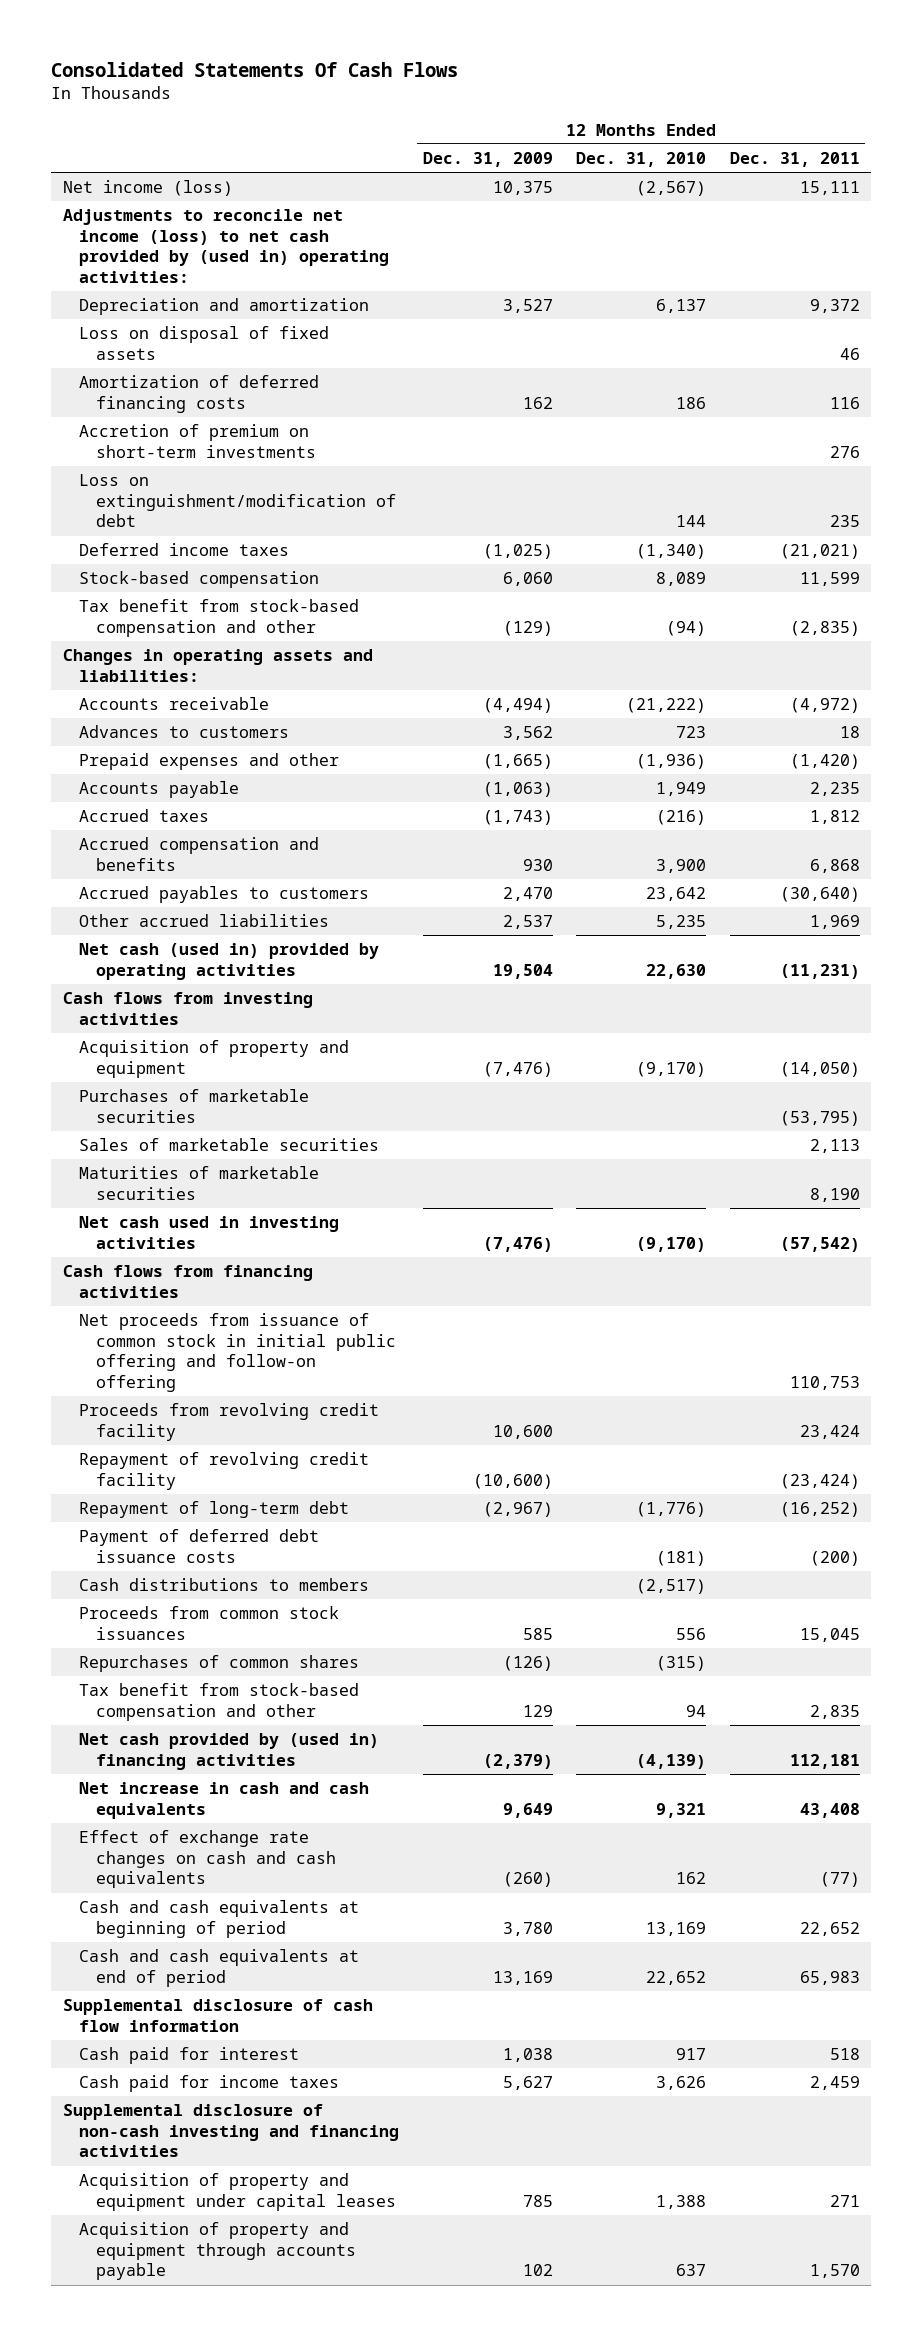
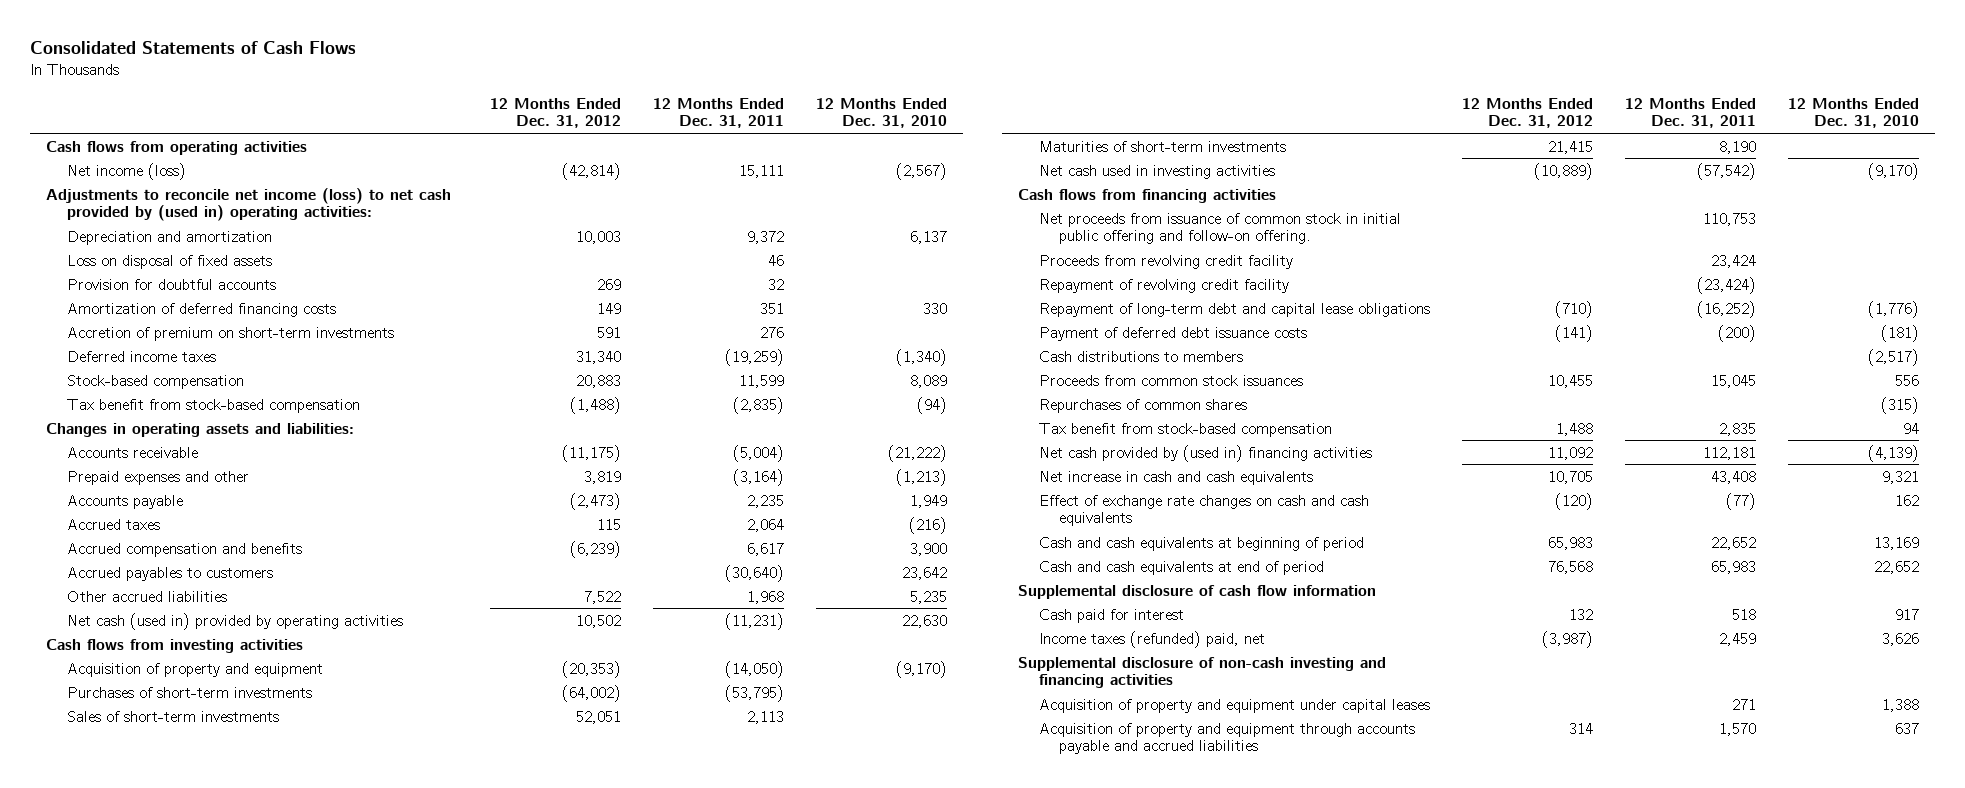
[51,61,459,77] Consolidated Statements Of Cash Flows -> [30,41,357,55] Consolidated Statements of Cash Flows
[422,151,553,167] Dec. 31, 2009 -> none
none -> [489,97,621,129] 12 Months Ended Dec. 31, 2012
none -> [46,140,308,155] Cash flows from operating activities
none -> [66,278,276,290] Provision for doubtful accounts
[676,396,707,409] 186 -> [922,302,947,314] 330
[829,396,860,409] 116 -> [759,302,784,314] 351
[79,474,397,528] Loss on extinguishment/modification of debt -> none
[779,544,860,560] (21,021) -> [724,348,784,366] (19,259)
[79,599,360,637] Tax benefit from stock-based compensation and other -> [66,398,360,413] Tax benefit from stock-based compensation
[79,725,290,739] Advances to customers -> none
[789,698,860,714] (4,972) -> [732,444,784,462] (5,004)
[636,754,707,770] (1,936) -> [895,468,947,486] (1,213)
[789,754,860,770] (1,420) -> [732,468,784,486] (3,164)
[809,810,860,825] 1,812 -> [746,518,784,532] 2,064
[809,858,860,873] 6,868 -> [746,542,784,556] 6,617
[809,915,860,930] 1,969 -> [746,590,784,604] 1,968
[79,1089,310,1123] Purchases of marketable securities -> [66,686,312,698] Purchases of short-term investments
[79,1138,380,1152] Sales of marketable securities -> [66,710,279,722] Sales of short-term investments
[79,1166,320,1200] Maturities of marketable securities -> [1038,140,1286,152] Maturities of short-term investments
[79,1313,397,1393] Net proceeds from issuance of common stock in initial public offering and follow-on offering -> [1038,212,1401,245] Net proceeds from issuance of common stock in initial public offering and follow-on offering.
[79,1501,350,1519] Repayment of long-term debt -> [1038,302,1430,317] Repayment of long-term debt and capital lease obligations
[79,1683,360,1721] Tax benefit from stock-based compensation and other -> [1038,422,1332,437] Tax benefit from stock-based compensation
[79,2075,340,2093] Cash paid for income taxes -> [1038,630,1265,648] Income taxes (refunded) paid, net
[79,2222,357,2281] Acquisition of property and equipment through accounts payable -> [1038,722,1415,755] Acquisition of property and equipment through accounts payable and accrued liabilities

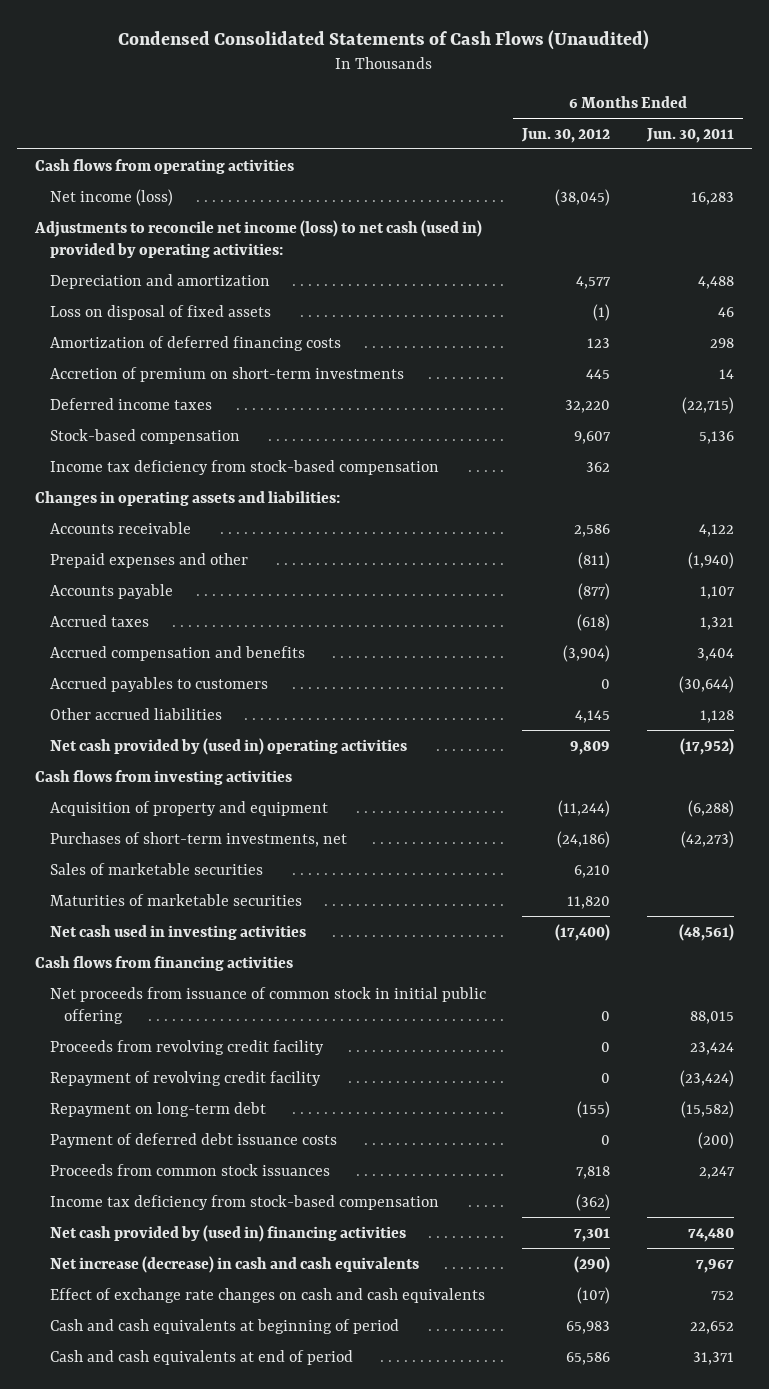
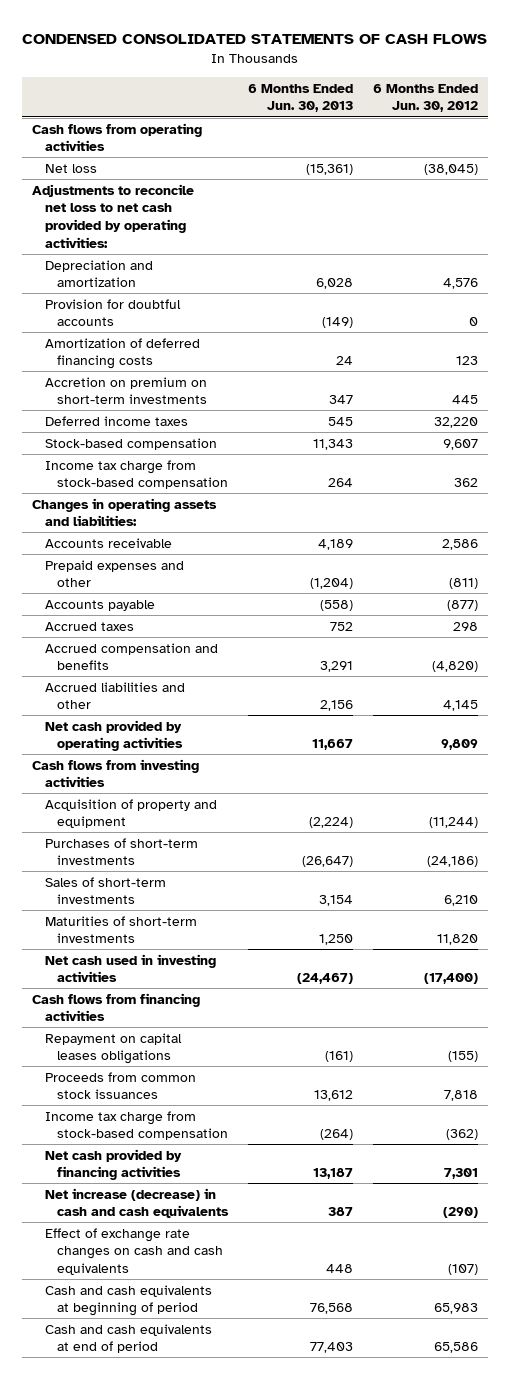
[118,29,650,50] Condensed Consolidated Statements of Cash Flows (Unaudited) -> [21,33,487,44] CONDENSED CONSOLIDATED STATEMENTS OF CASH FLOWS
[645,127,734,143] Jun. 30, 2011 -> none
none -> [247,83,353,113] 6 Months Ended Jun. 30, 2013
[49,304,271,320] Loss on disposal of fixed assets -> none
[49,188,173,206] Net income (loss) -> [44,163,97,173] Net loss
[34,219,483,259] Adjustments to reconcile net income (loss) to net cash (used in) provided by operating activities: -> [31,183,194,248] Adjustments to reconcile net loss to net cash provided by operating activities:
[576,275,612,289] 4,577 -> [442,278,478,290] 4,576
none -> [44,298,181,327] Provision for doubtful accounts
[49,366,404,382] Accretion of premium on short-term investments -> [44,376,208,405] Accretion on premium on short-term investments
[49,459,439,475] Income tax deficiency from stock-based compensation -> [44,459,229,490] Income tax charge from stock-based compensation
[49,676,268,692] Accrued payables to customers -> none
[577,613,611,631] (618) -> [452,621,478,631] 298
[563,644,611,662] (3,904) -> [431,661,478,673] (4,820)
[49,707,222,720] Other accrued liabilities -> [44,681,185,710] Accrued liabilities and other
[49,737,407,755] Net cash provided by (used in) operating activities -> [44,719,184,752] Net cash provided by operating activities
[49,831,347,847] Purchases of short-term investments, net -> [44,837,198,866] Purchases of short-term investments
[49,862,263,875] Sales of marketable securities -> [44,876,166,905] Sales of short-term investments
[49,893,302,906] Maturities of marketable securities -> [44,915,197,944] Maturities of short-term investments
[49,986,486,1025] Net proceeds from issuance of common stock in initial public offering -> none
[49,1039,324,1055] Proceeds from revolving credit facility -> none
[49,1070,321,1086] Repayment of revolving credit facility -> none
[49,1132,337,1148] Payment of deferred debt issuance costs -> none
[49,1101,266,1117] Repayment on long-term debt -> [44,1032,182,1065] Repayment on capital leases obligations
[49,1194,439,1210] Income tax deficiency from stock-based compensation -> [44,1110,229,1141] Income tax charge from stock-based compensation
[49,1224,406,1242] Net cash provided by (used in) financing activities -> [44,1148,182,1181] Net cash provided by financing activities

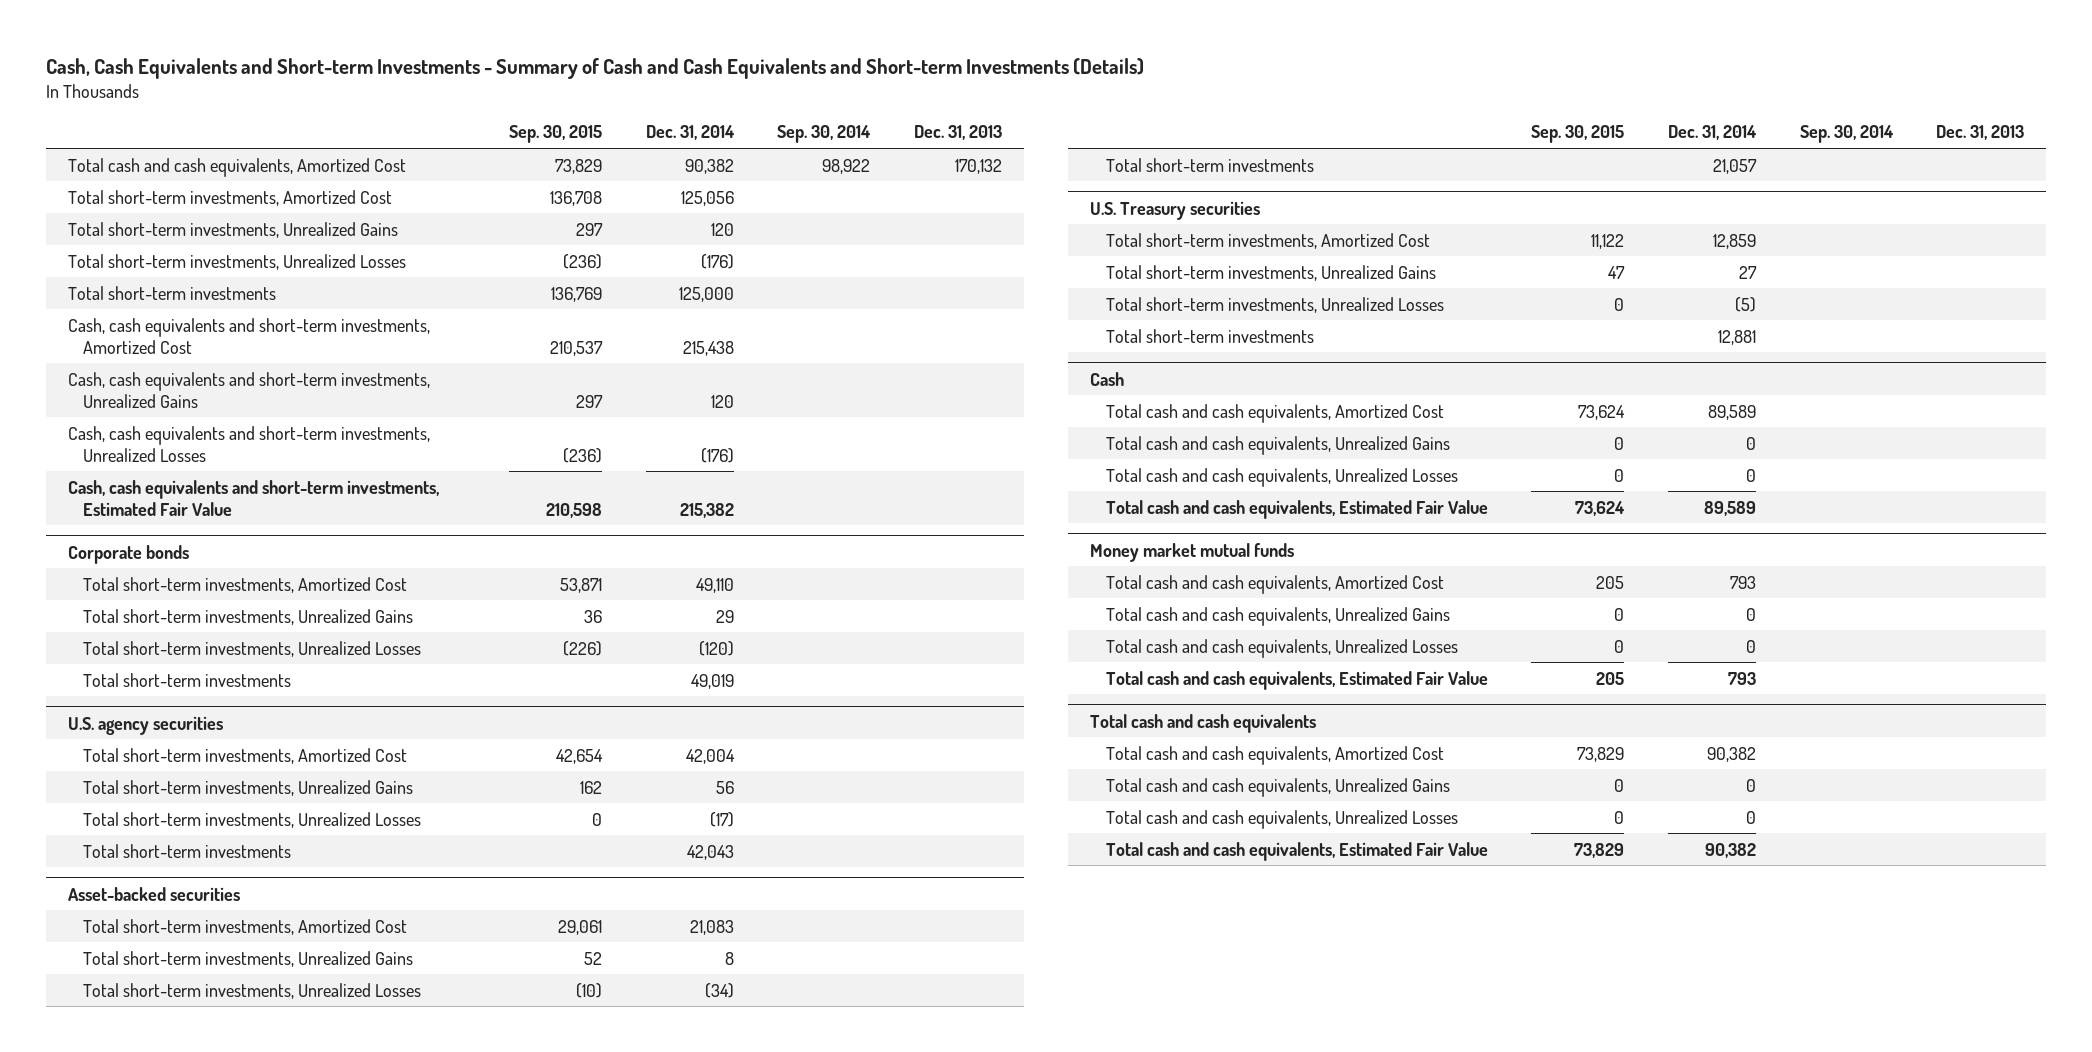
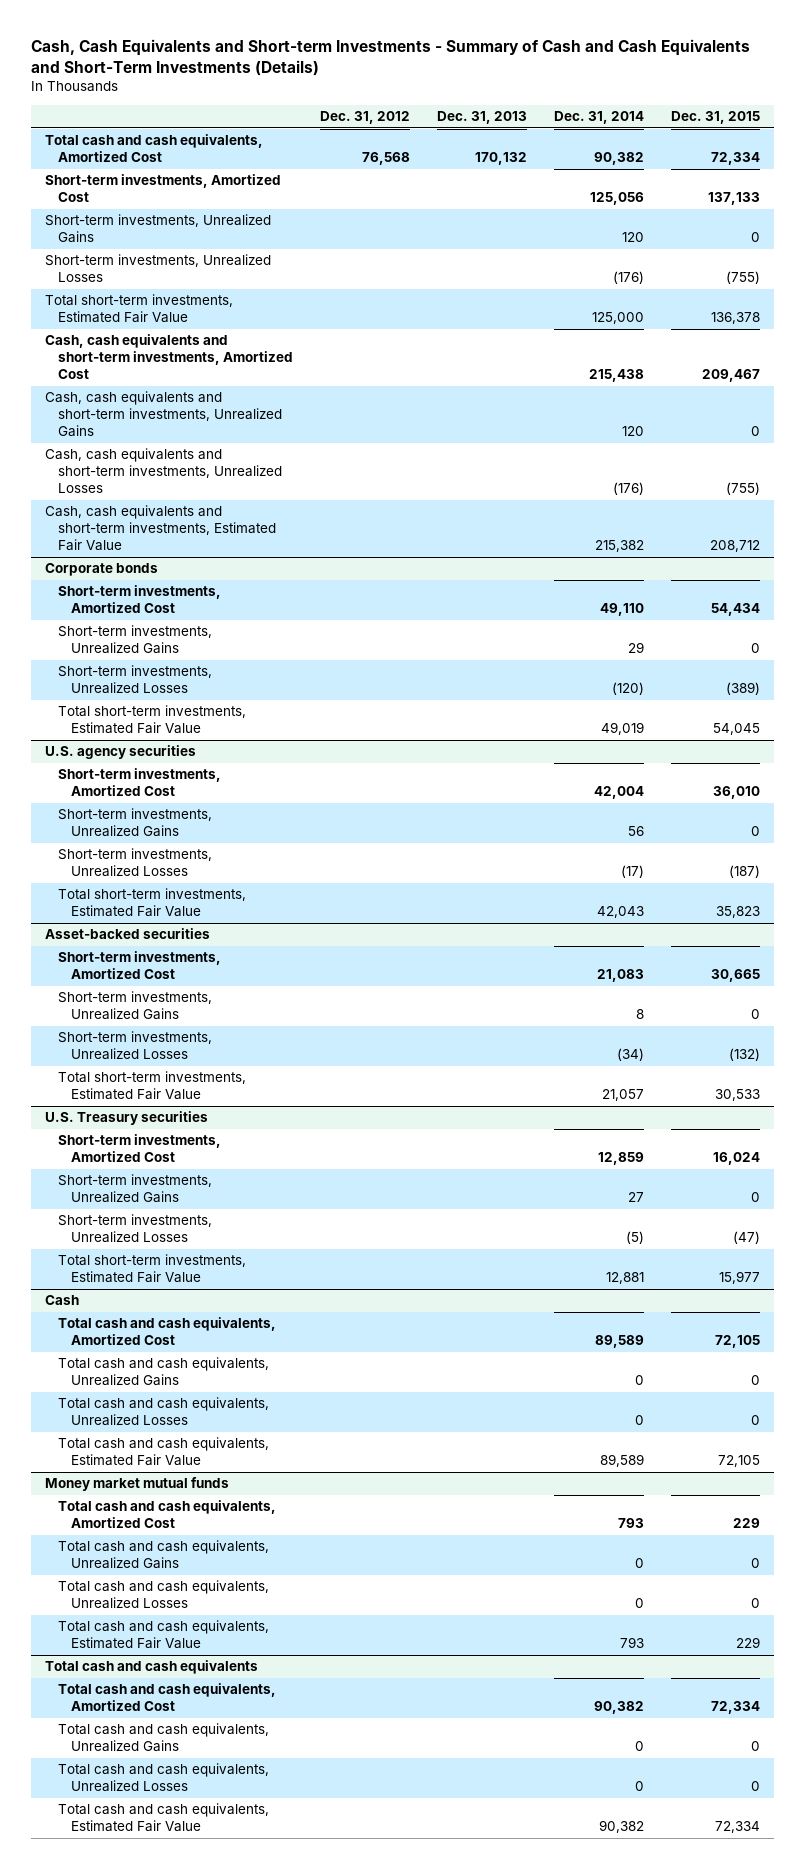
[46,57,1145,79] Cash, Cash Equivalents and Short-term Investments - Summary of Cash and Cash Equivalents and Short-term Investments (Details) -> [31,39,751,77] Cash, Cash Equivalents and Short-term Investments - Summary of Cash and Cash Equivalents and Short-Term Investments (Details)
[509,125,603,144] Sep. 30, 2015 -> none
[777,125,872,144] Sep. 30, 2014 -> none
none -> [319,111,410,125] Dec. 31, 2012
none -> [671,111,761,125] Dec. 31, 2015
[68,189,393,206] Total short-term investments, Amortized Cost -> [44,174,281,203] Short-term investments, Amortized Cost
[68,221,399,238] Total short-term investments, Unrealized Gains -> [44,214,271,244] Short-term investments, Unrealized Gains
[68,253,407,270] Total short-term investments, Unrealized Losses -> [44,254,271,283] Short-term investments, Unrealized Losses
[68,285,277,300] Total short-term investments -> [44,294,233,324] Total short-term investments, Estimated Fair Value
[83,576,408,593] Total short-term investments, Amortized Cost -> [57,585,221,614] Short-term investments, Amortized Cost
[83,608,414,625] Total short-term investments, Unrealized Gains -> [57,625,212,655] Short-term investments, Unrealized Gains
[83,640,422,657] Total short-term investments, Unrealized Losses -> [57,665,212,695] Short-term investments, Unrealized Losses
[83,672,292,687] Total short-term investments -> [57,705,246,735] Total short-term investments, Estimated Fair Value
[83,747,408,764] Total short-term investments, Amortized Cost -> [57,768,221,797] Short-term investments, Amortized Cost
[83,779,414,796] Total short-term investments, Unrealized Gains -> [57,808,212,838] Short-term investments, Unrealized Gains
[83,811,422,828] Total short-term investments, Unrealized Losses -> [57,848,212,878] Short-term investments, Unrealized Losses
[83,843,292,858] Total short-term investments -> [57,888,246,918] Total short-term investments, Estimated Fair Value
[83,918,408,935] Total short-term investments, Amortized Cost -> [57,951,221,980] Short-term investments, Amortized Cost
[83,950,414,967] Total short-term investments, Unrealized Gains -> [57,991,212,1021] Short-term investments, Unrealized Gains
[83,982,422,999] Total short-term investments, Unrealized Losses -> [57,1031,212,1061] Short-term investments, Unrealized Losses
[1105,157,1314,172] Total short-term investments -> [57,1071,246,1101] Total short-term investments, Estimated Fair Value
[1105,232,1430,249] Total short-term investments, Amortized Cost -> [57,1134,221,1163] Short-term investments, Amortized Cost
[1105,264,1436,281] Total short-term investments, Unrealized Gains -> [57,1174,212,1204] Short-term investments, Unrealized Gains
[1105,296,1444,313] Total short-term investments, Unrealized Losses -> [57,1214,212,1244] Short-term investments, Unrealized Losses
[1105,328,1314,343] Total short-term investments -> [57,1254,246,1284] Total short-term investments, Estimated Fair Value

